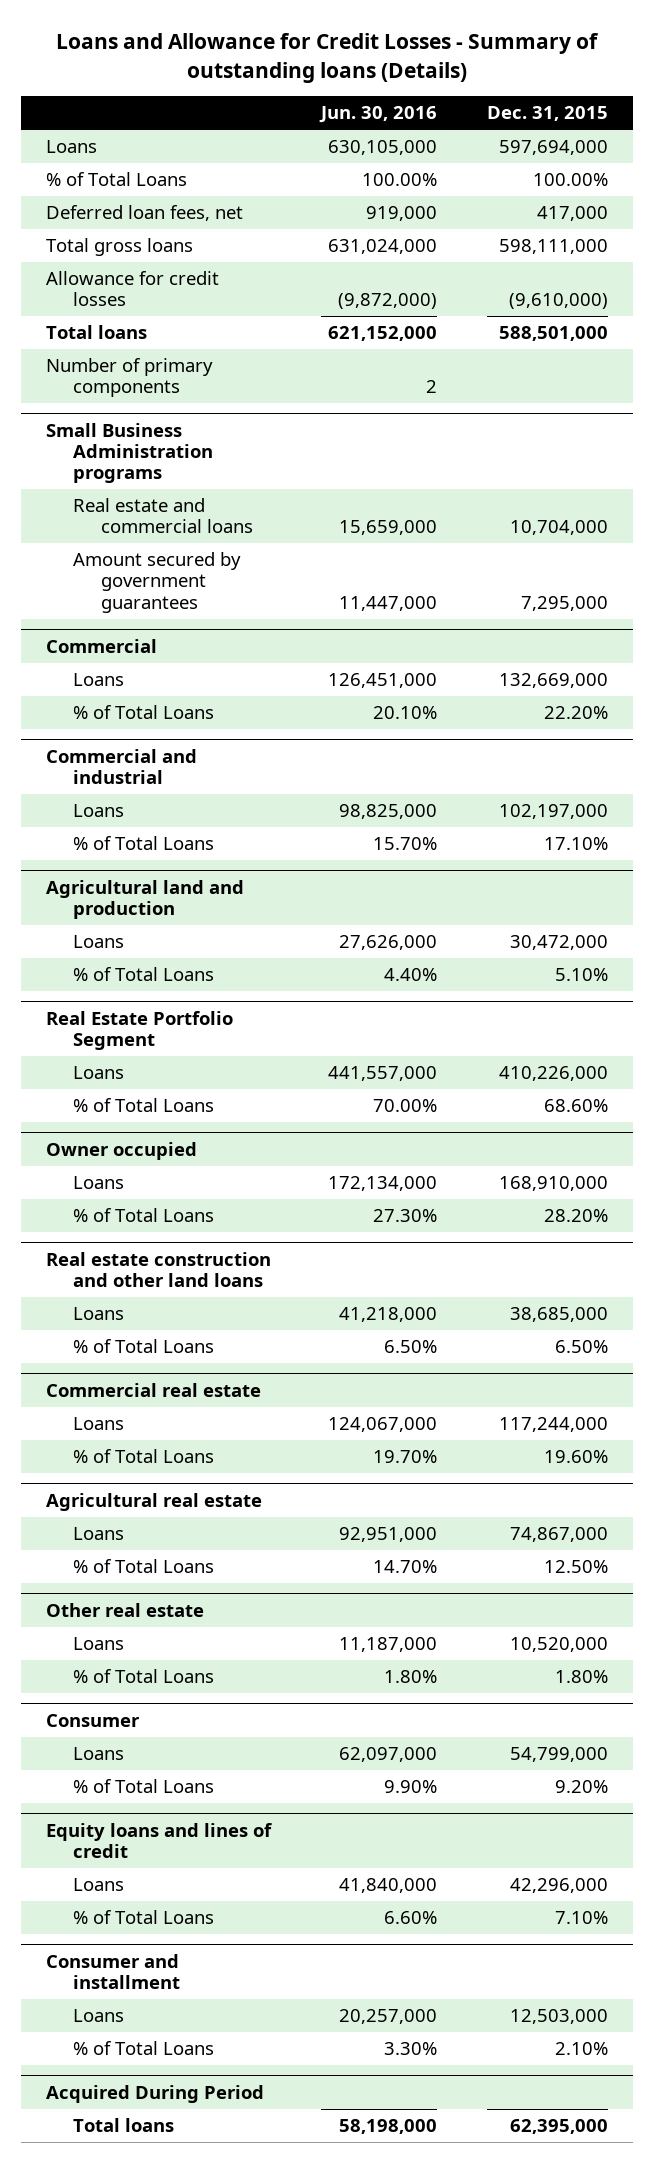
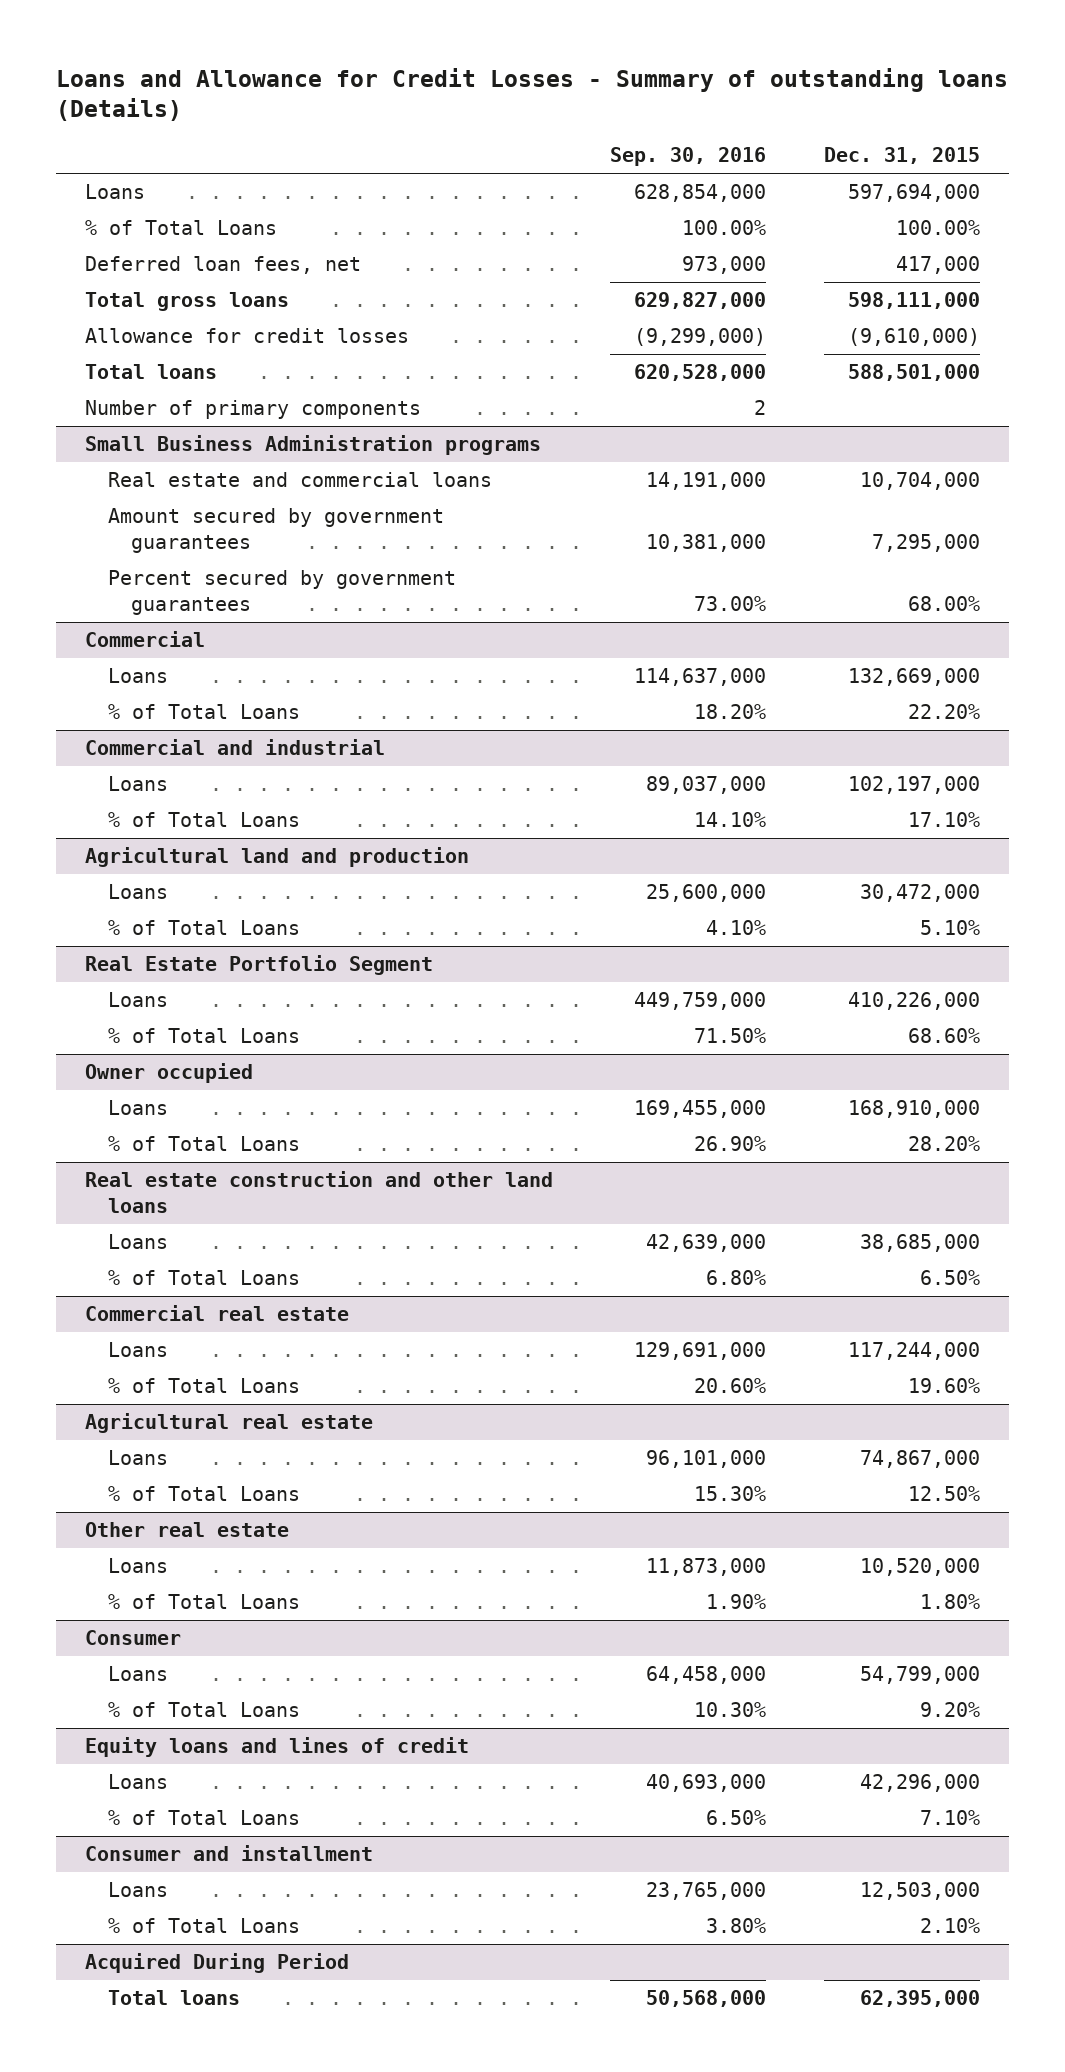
[318,106,437,124] Jun. 30, 2016 -> none
none -> [610,147,767,167] Sep. 30, 2016
none -> [108,570,457,615] Percent secured by government guarantees

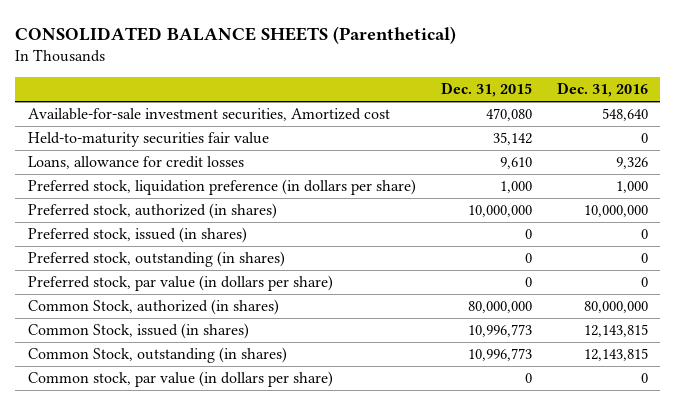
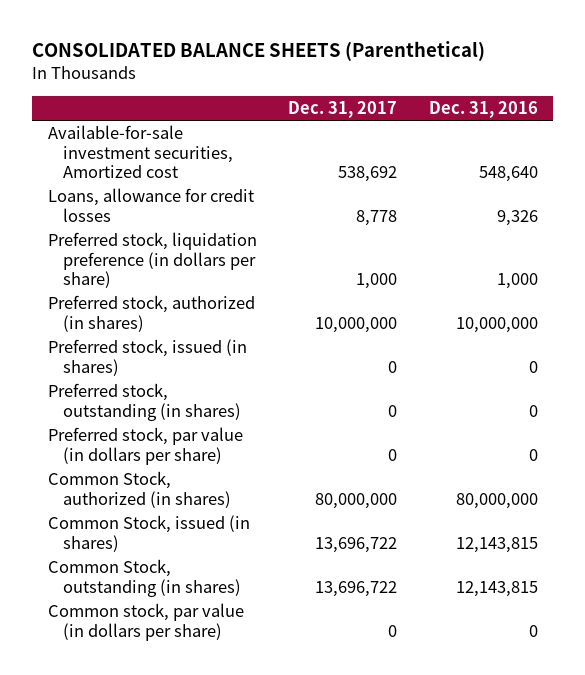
[440,82,532,98] Dec. 31, 2015 -> none
none -> [288,100,398,118] Dec. 31, 2017
[27,132,269,148] Held-to-maturity securities fair value -> none

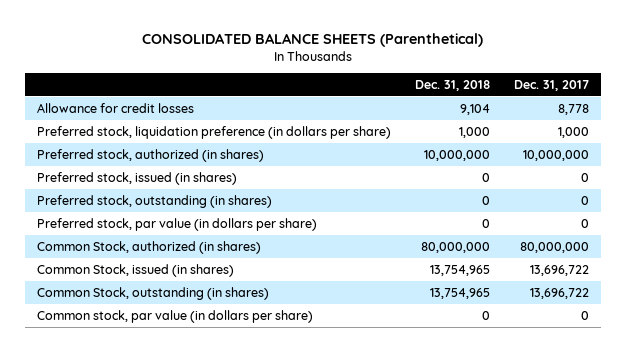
[428,100,538,118] Dec. 31, 2016 -> none
none -> [414,79,490,91] Dec. 31, 2018
[47,125,234,178] Available-for-sale investment securities, Amortized cost -> none
[47,188,254,222] Loans, allowance for credit losses -> [36,102,194,113] Allowance for credit losses

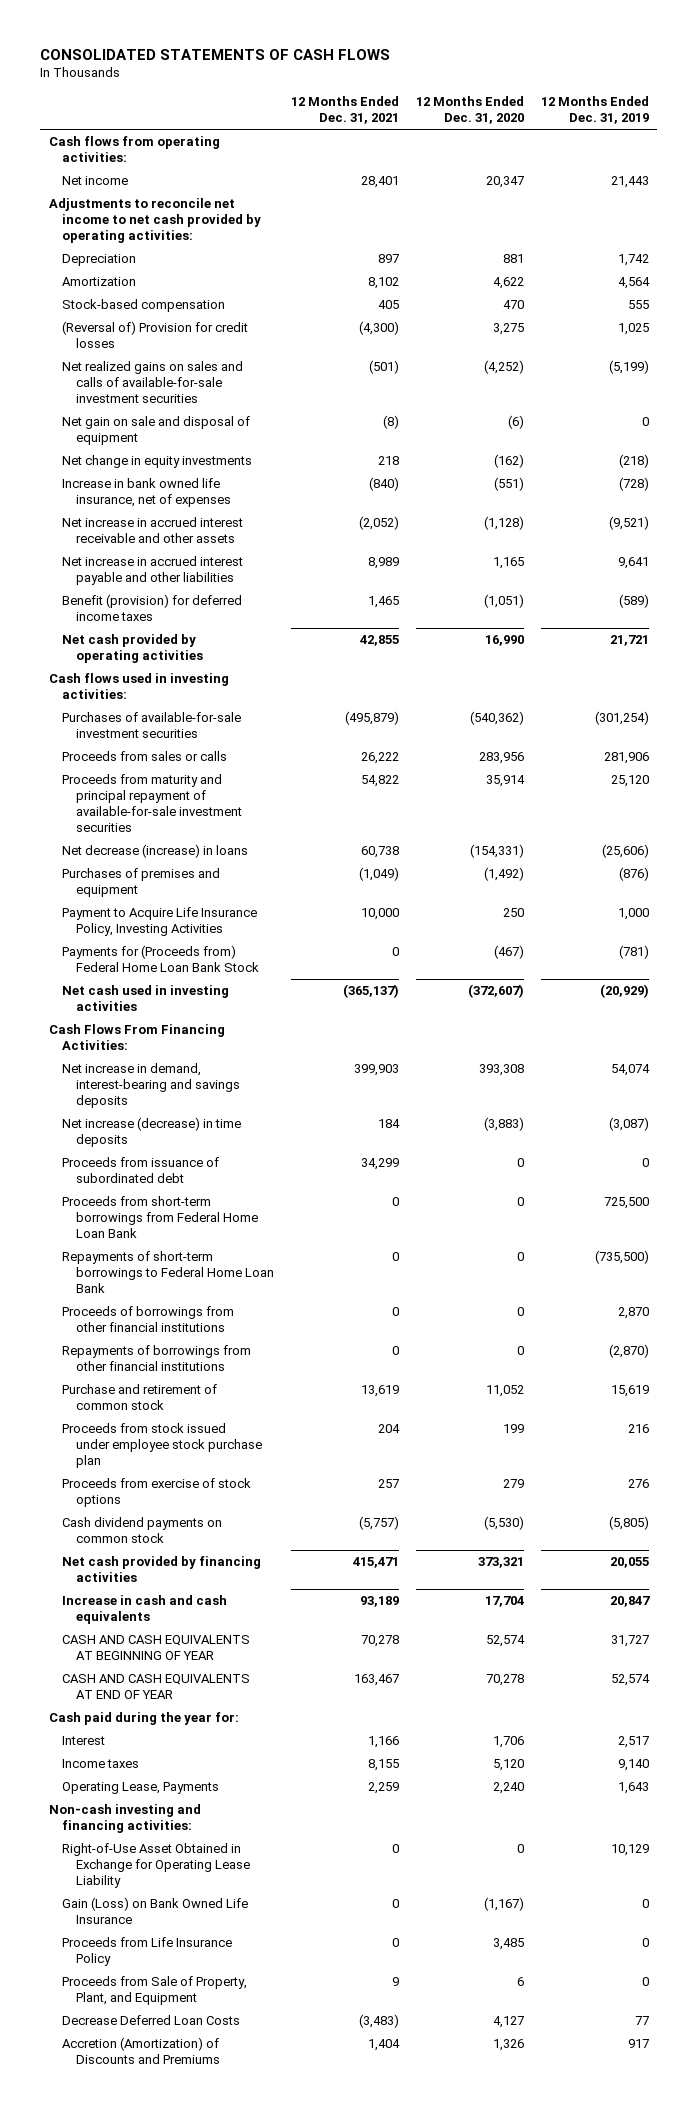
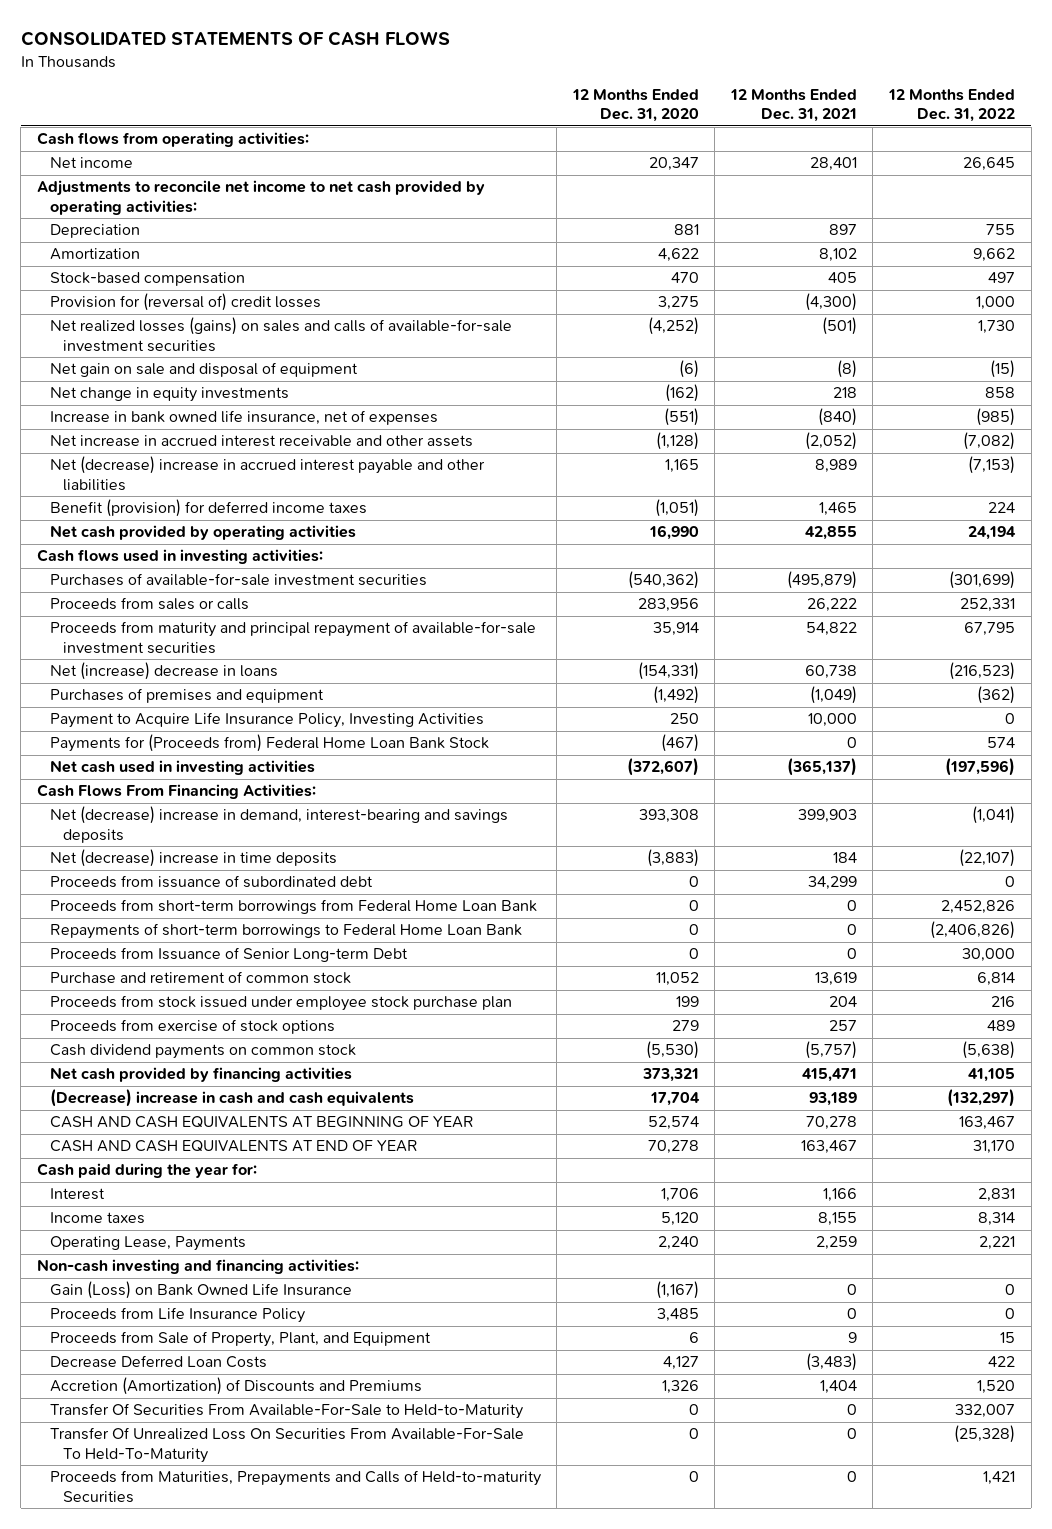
[540,96,649,125] 12 Months Ended Dec. 31, 2019 -> none
none -> [888,89,1016,123] 12 Months Ended Dec. 31, 2022
[62,320,249,349] (Reversal of) Provision for credit losses -> [49,293,321,312] Provision for (reversal of) credit losses
[62,360,244,404] Net realized gains on sales and calls of available-for-sale investment securities -> [49,317,512,352] Net realized losses (gains) on sales and calls of available-for-sale investment securities
[62,555,244,586] Net increase in accrued interest payable and other liabilities -> [49,456,485,491] Net (decrease) increase in accrued interest payable and other liabilities
[62,843,249,858] Net decrease (increase) in loans -> [49,662,278,681] Net (increase) decrease in loans
[62,1062,240,1109] Net increase in demand, interest-bearing and savings deposits -> [49,806,508,843] Net (decrease) increase in demand, interest-bearing and savings deposits
[62,1116,242,1148] Net increase (decrease) in time deposits -> [49,849,337,868] Net (decrease) increase in time deposits
[62,1305,235,1333] Proceeds of borrowings from other financial institutions -> none
[62,1344,252,1372] Repayments of borrowings from other financial institutions -> none
none -> [49,947,408,963] Proceeds from Issuance of Senior Long-term Debt
[62,1594,228,1625] Increase in cash and cash equivalents -> [49,1089,414,1108] (Decrease) increase in cash and cash equivalents
[62,1842,250,1889] Right-of-Use Asset Obtained in Exchange for Operating Lease Liability -> none
none -> [49,1403,523,1420] Transfer Of Securities From Available-For-Sale to Held-to-Maturity
none -> [49,1427,524,1463] Transfer Of Unrealized Loss On Securities From Available-For-Sale To Held-To-Maturity
none -> [49,1470,541,1503] Proceeds from Maturities, Prepayments and Calls of Held-to-maturity Securities

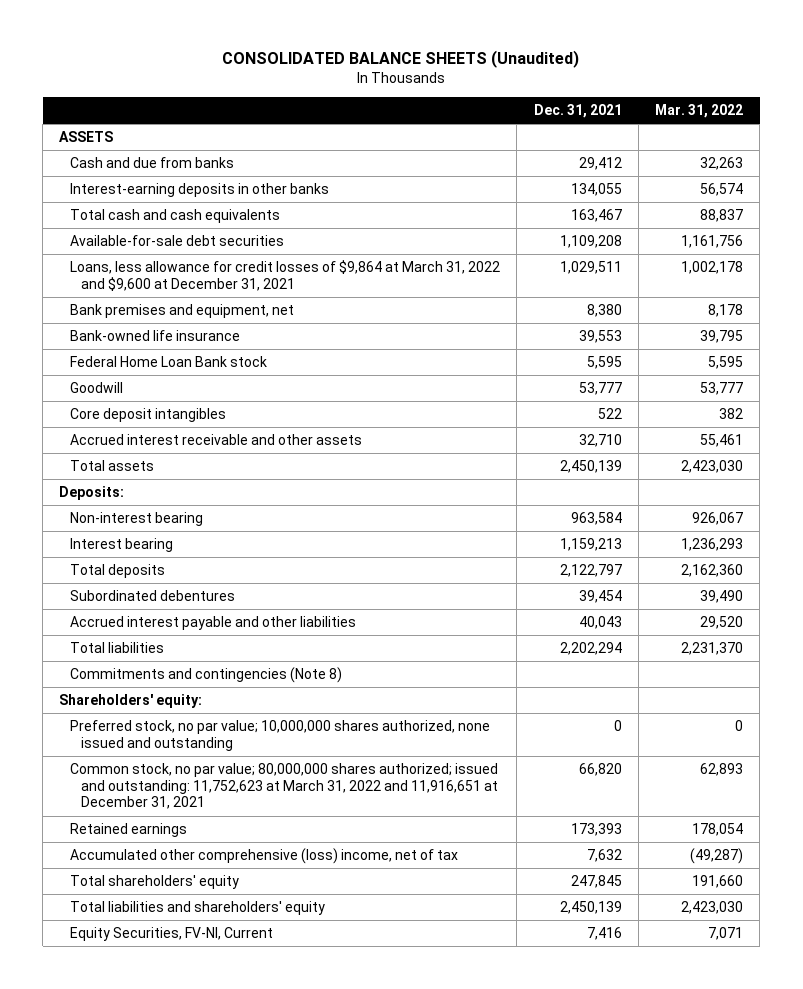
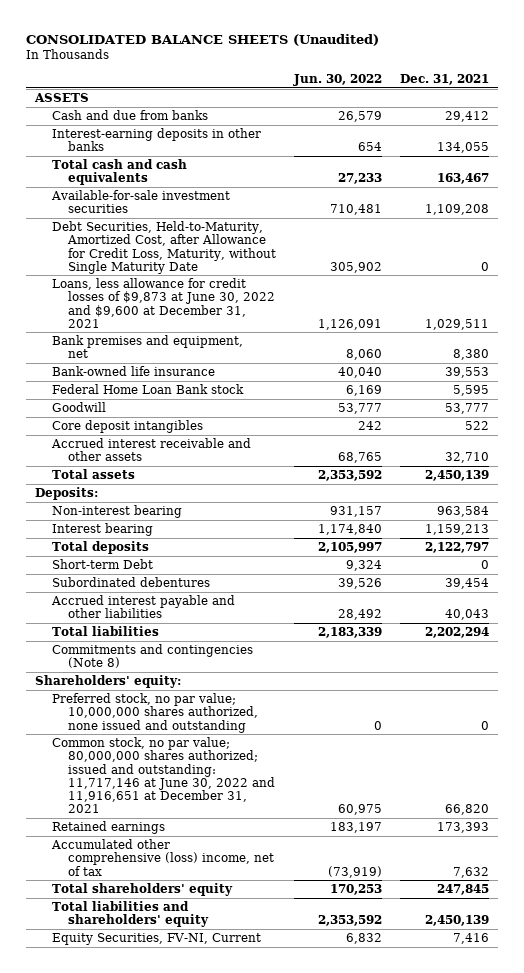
[655,104,744,119] Mar. 31, 2022 -> none
none -> [293,74,383,87] Jun. 30, 2022
[70,235,285,247] Available-for-sale debt securities -> [50,189,230,214] Available-for-sale investment securities
none -> [51,220,277,274] Debt Securities, Held-to-Maturity, Amortized Cost, after Allowance for Credit Loss, Maturity, without Single Maturity Date
[70,260,501,291] Loans, less allowance for credit losses of $9,864 at March 31, 2022 and $9,600 at December 31, 2021 -> [51,277,276,328] Loans, less allowance for credit losses of $9,873 at June 30, 2022 and $9,600 at December 31, 2021
none -> [51,558,153,569] Short-term Debt
[70,763,499,810] Common stock, no par value; 80,000,000 shares authorized; issued and outstanding: 11,752,623 at March 31, 2022 and 11,916,651 at December 31, 2021 -> [51,736,276,814] Common stock, no par value; 80,000,000 shares authorized; issued and outstanding: 11,717,146 at June 30, 2022 and 11,916,651 at December 31, 2021

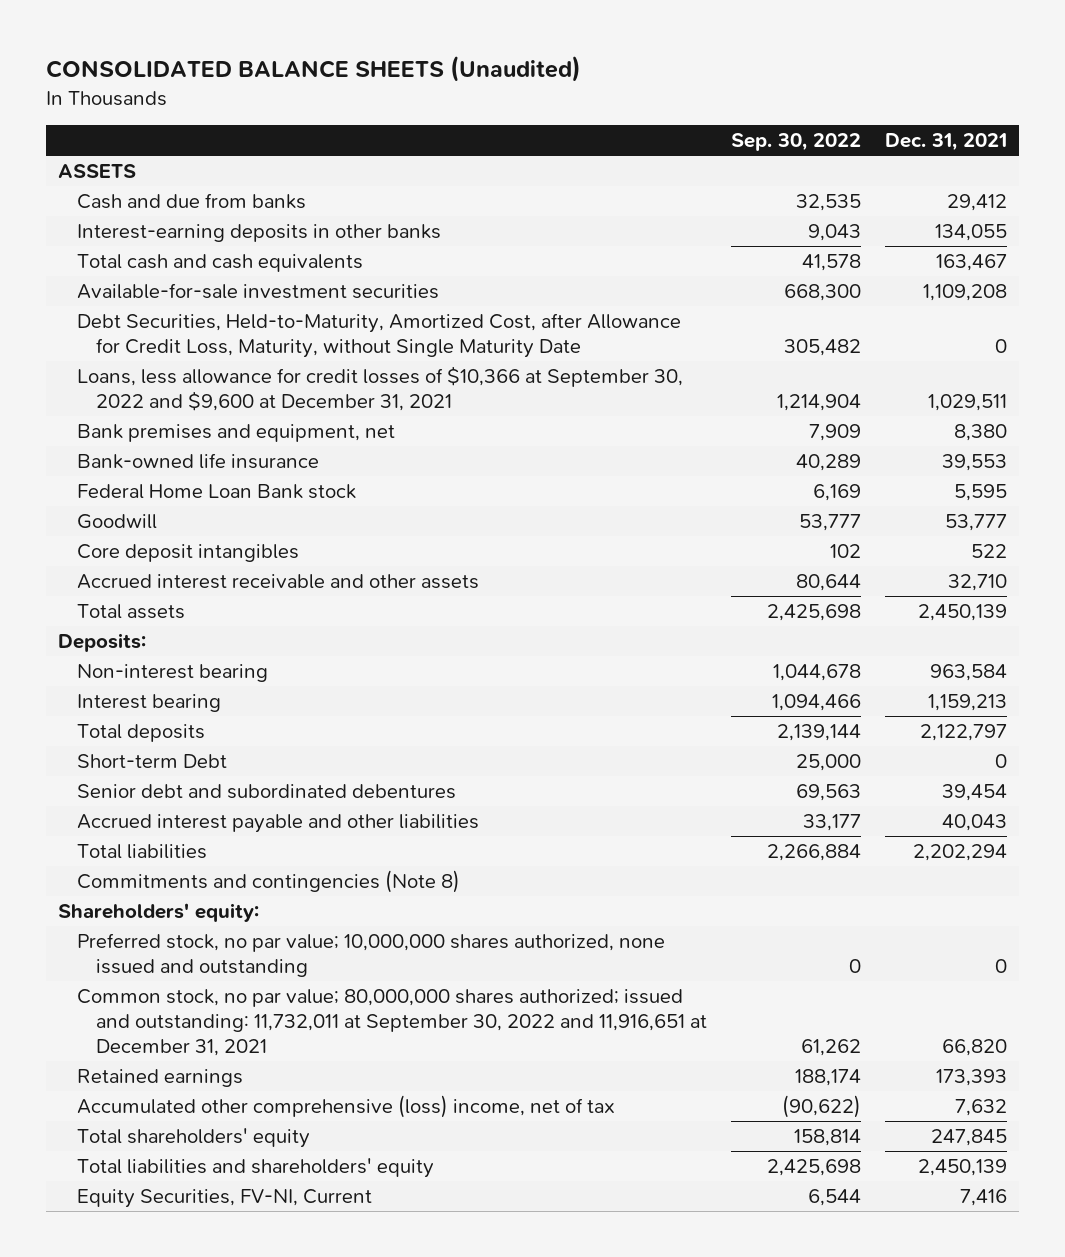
[293,74,383,87] Jun. 30, 2022 -> none
none -> [730,133,861,152] Sep. 30, 2022
[51,277,276,328] Loans, less allowance for credit losses of $9,873 at June 30, 2022 and $9,600 at December 31, 2021 -> [76,366,683,412] Loans, less allowance for credit losses of $10,366 at September 30, 2022 and $9,600 at December 31, 2021
[51,576,210,587] Subordinated debentures -> [76,784,456,800] Senior debt and subordinated debentures
[51,736,276,814] Common stock, no par value; 80,000,000 shares authorized; issued and outstanding: 11,717,146 at June 30, 2022 and 11,916,651 at December 31, 2021 -> [76,989,707,1057] Common stock, no par value; 80,000,000 shares authorized; issued and outstanding: 11,732,011 at September 30, 2022 and 11,916,651 at December 31, 2021

